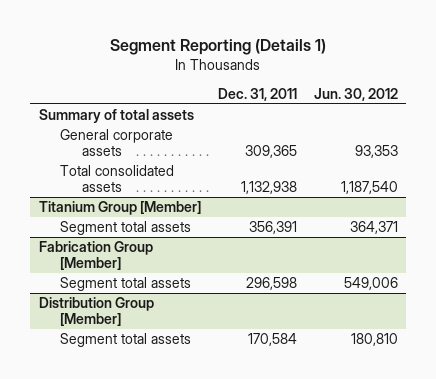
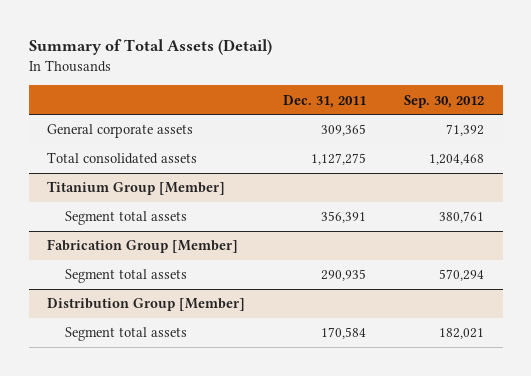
[110,39,327,56] Segment Reporting (Details 1) -> [28,39,272,56] Summary of Total Assets (Detail)
[313,87,398,101] Jun. 30, 2012 -> none
none -> [403,94,484,108] Sep. 30, 2012
[38,108,194,123] Summary of total assets -> none
[240,181,297,195] 1,132,938 -> [311,153,367,166] 1,127,275
[245,276,297,290] 296,598 -> [321,269,367,282] 290,935

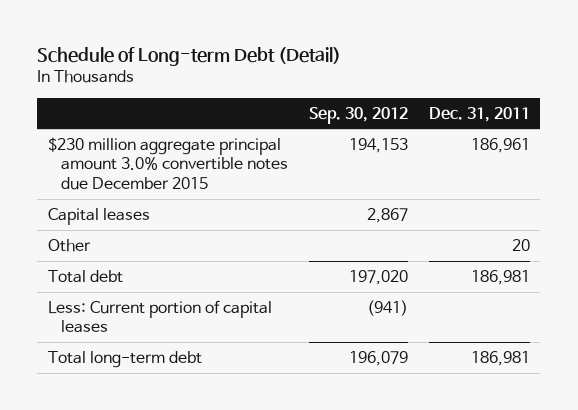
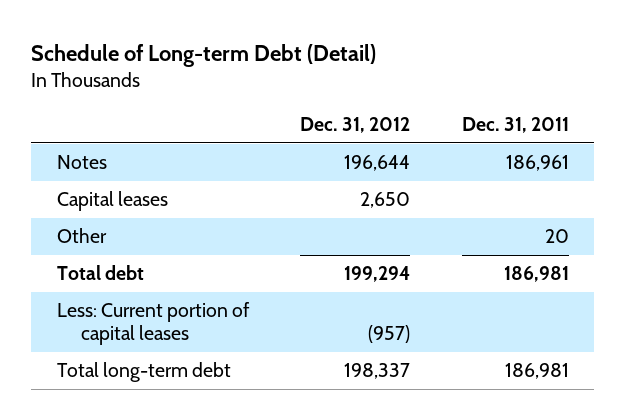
[308,106,408,124] Sep. 30, 2012 -> none
none -> [300,117,411,134] Dec. 31, 2012
[47,136,288,190] $230 million aggregate principal amount 3.0% convertible notes due December 2015 -> [56,155,107,170] Notes

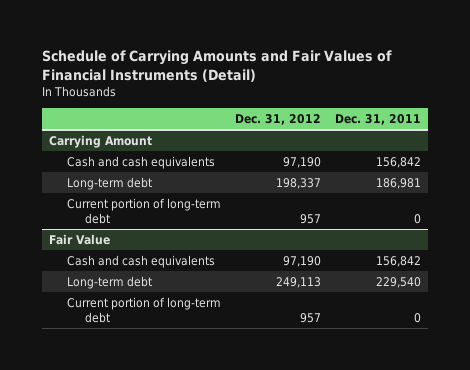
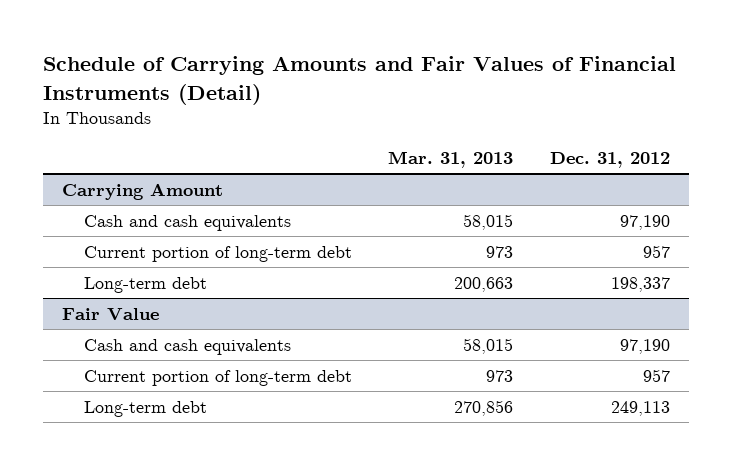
[335,113,422,125] Dec. 31, 2011 -> none
none -> [388,150,514,168] Mar. 31, 2013
[67,176,153,190] Long-term debt -> [83,276,207,293] Long-term debt
[67,275,153,289] Long-term debt -> [83,400,207,417] Long-term debt

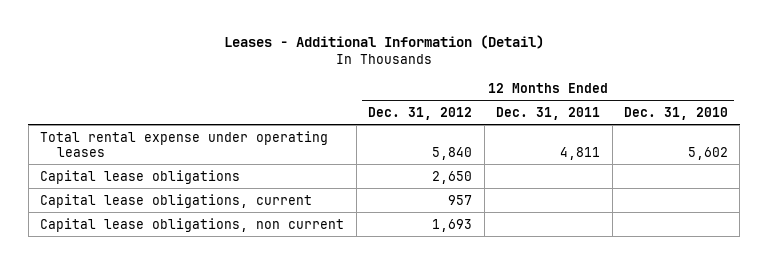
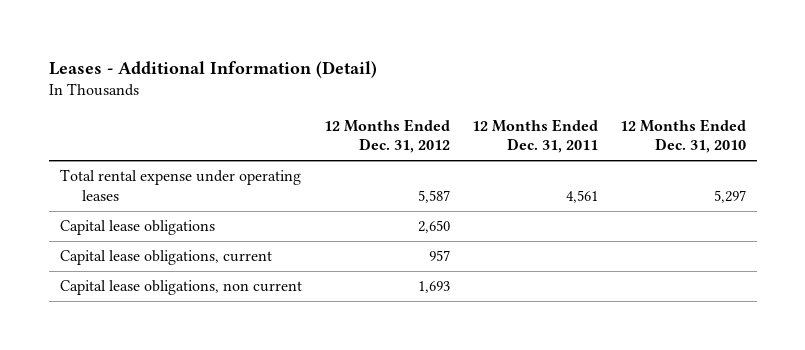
[432,146,473,160] 5,840 -> [417,189,450,203] 5,587
[560,146,601,160] 4,811 -> [565,189,598,203] 4,561
[688,146,729,160] 5,602 -> [713,189,746,203] 5,297

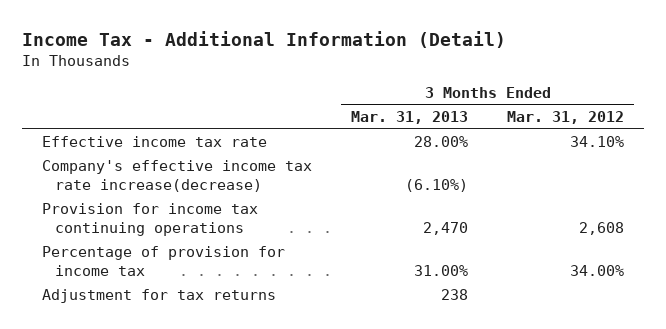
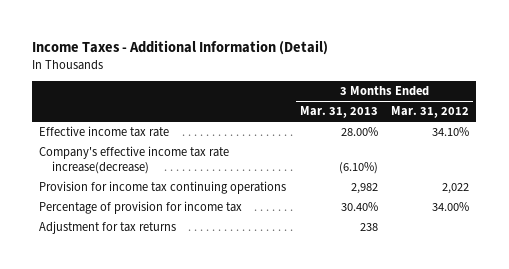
[22,30,507,48] Income Tax - Additional Information (Detail) -> [32,39,329,55] Income Taxes - Additional Information (Detail)
[423,222,469,236] 2,470 -> [350,183,378,195] 2,982
[579,222,625,236] 2,608 -> [442,183,470,195] 2,022
[414,265,469,277] 31.00% -> [340,202,378,212] 30.40%

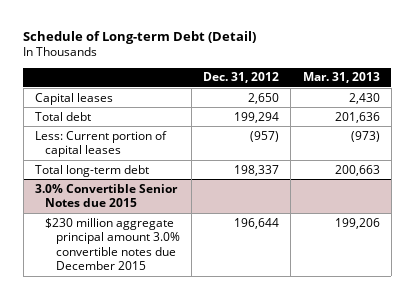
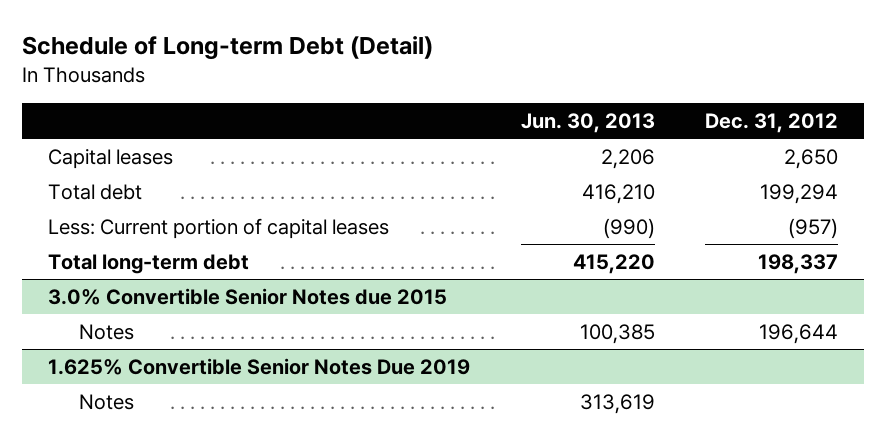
[302,72,380,84] Mar. 31, 2013 -> none
none -> [520,112,655,133] Jun. 30, 2013
[45,217,181,271] $230 million aggregate principal amount 3.0% convertible notes due December 2015 -> [79,323,135,340] Notes
none -> [47,357,470,375] 1.625% Convertible Senior Notes Due 2019
none -> [79,393,135,410] Notes

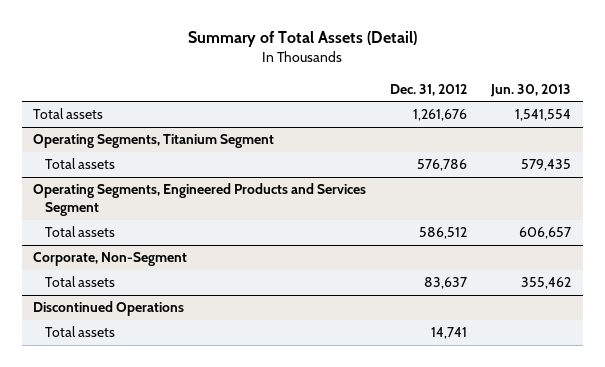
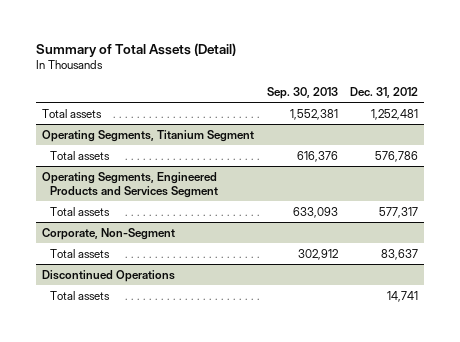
[490,83,572,97] Jun. 30, 2013 -> none
none -> [266,86,338,99] Sep. 30, 2013
[413,109,468,122] 1,261,676 -> [371,108,419,120] 1,252,481
[419,227,468,240] 586,512 -> [379,206,419,218] 577,317

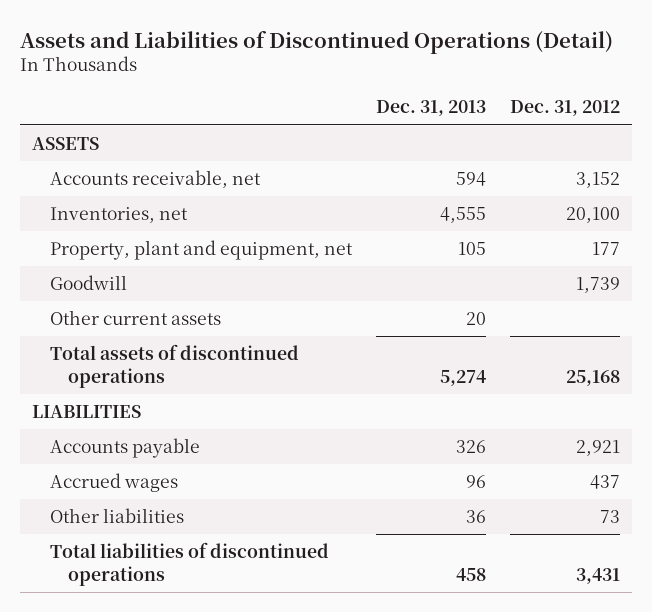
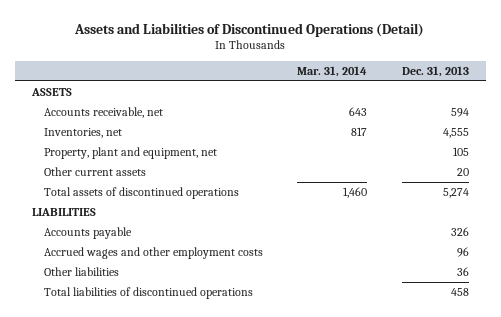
[509,100,620,117] Dec. 31, 2012 -> none
none -> [297,66,368,78] Mar. 31, 2014
[49,275,127,291] Goodwill -> none
[49,473,178,493] Accrued wages -> [44,246,264,259] Accrued wages and other employment costs

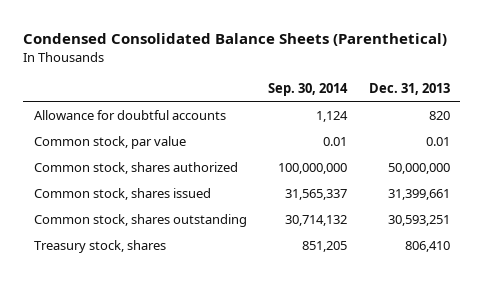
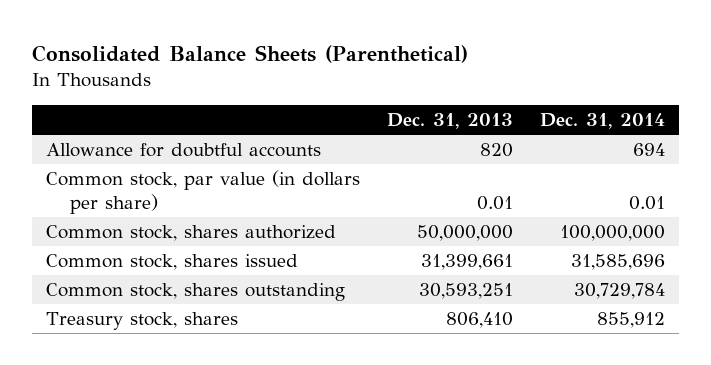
[23,32,448,46] Condensed Consolidated Balance Sheets (Parenthetical) -> [31,45,468,64] Consolidated Balance Sheets (Parenthetical)
[268,82,349,96] Sep. 30, 2014 -> none
none -> [540,113,666,130] Dec. 31, 2014
[33,135,186,149] Common stock, par value -> [45,169,360,214] Common stock, par value (in dollars per share)

